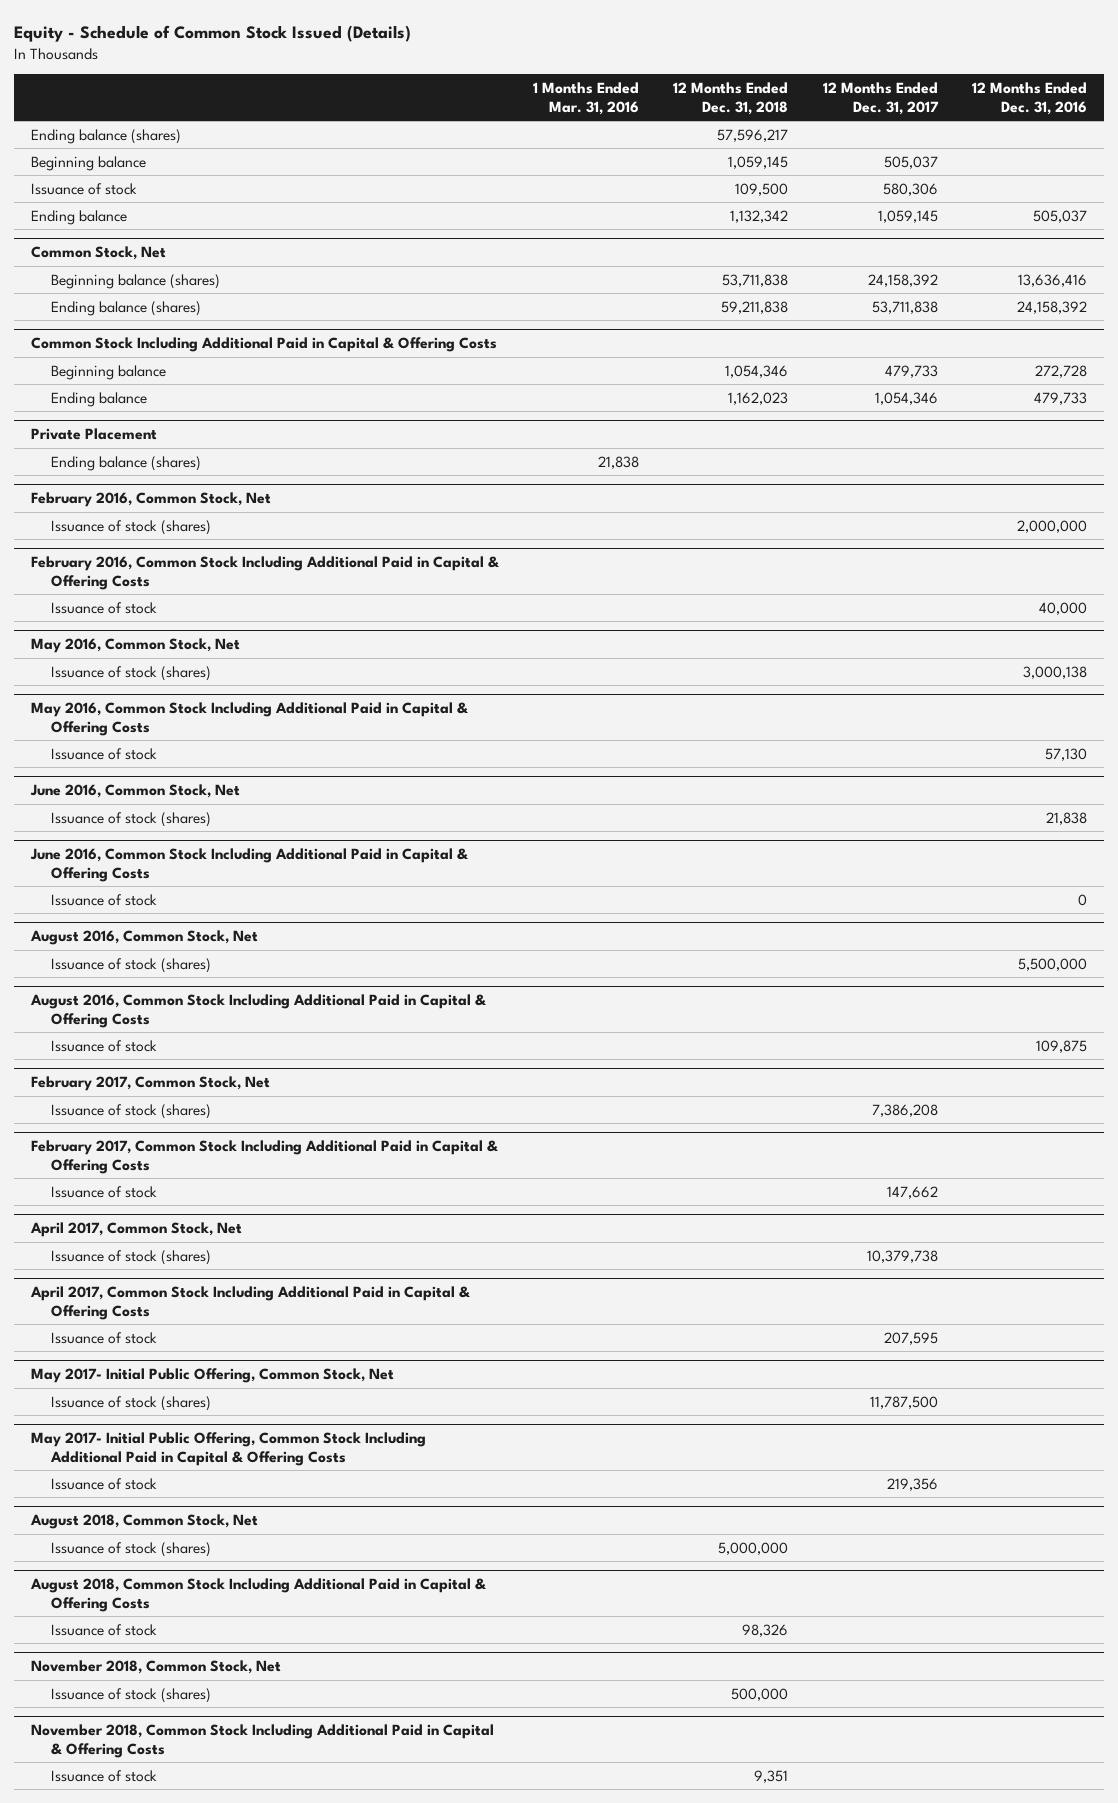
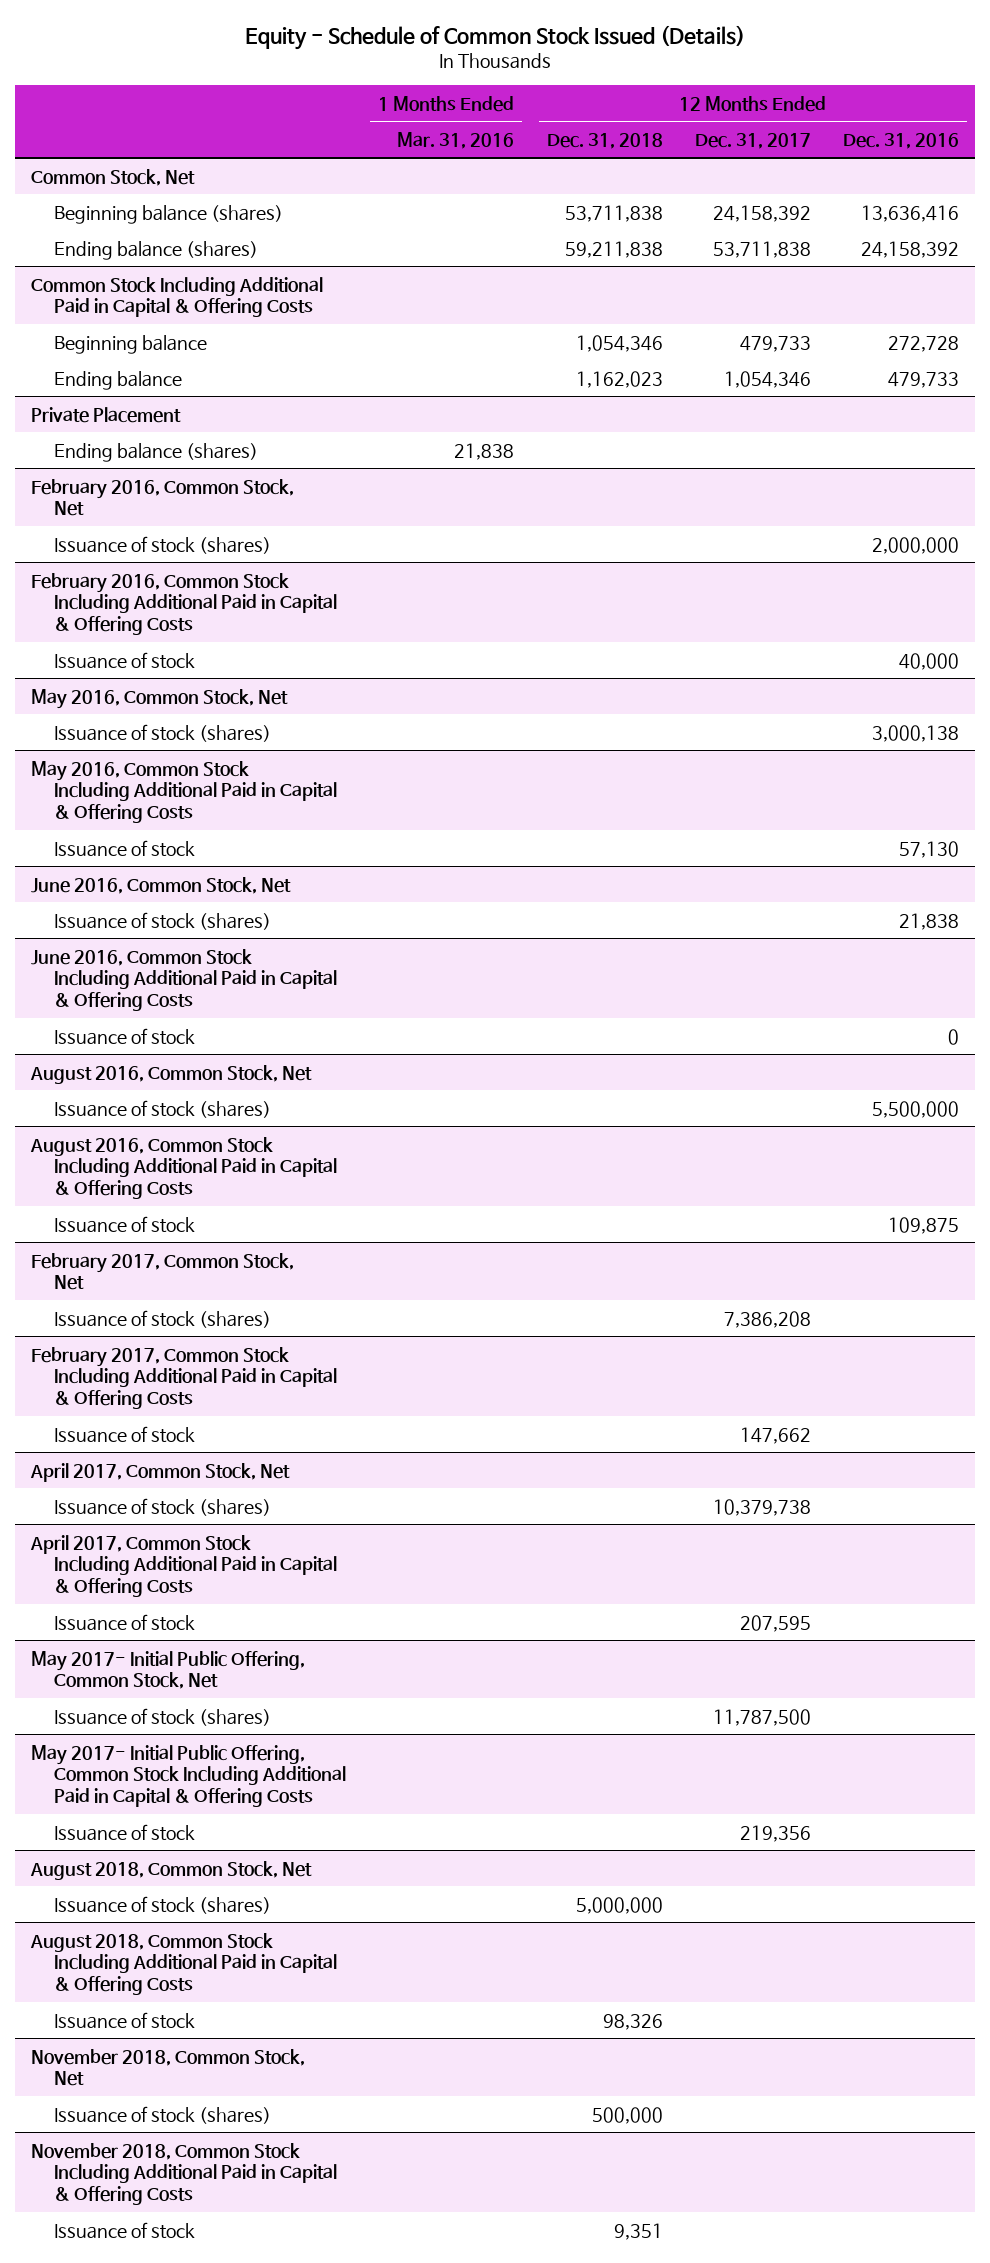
[31,128,182,144] Ending balance (shares) -> none
[31,155,147,171] Beginning balance -> none
[31,182,138,195] Issuance of stock -> none
[31,209,128,225] Ending balance -> none

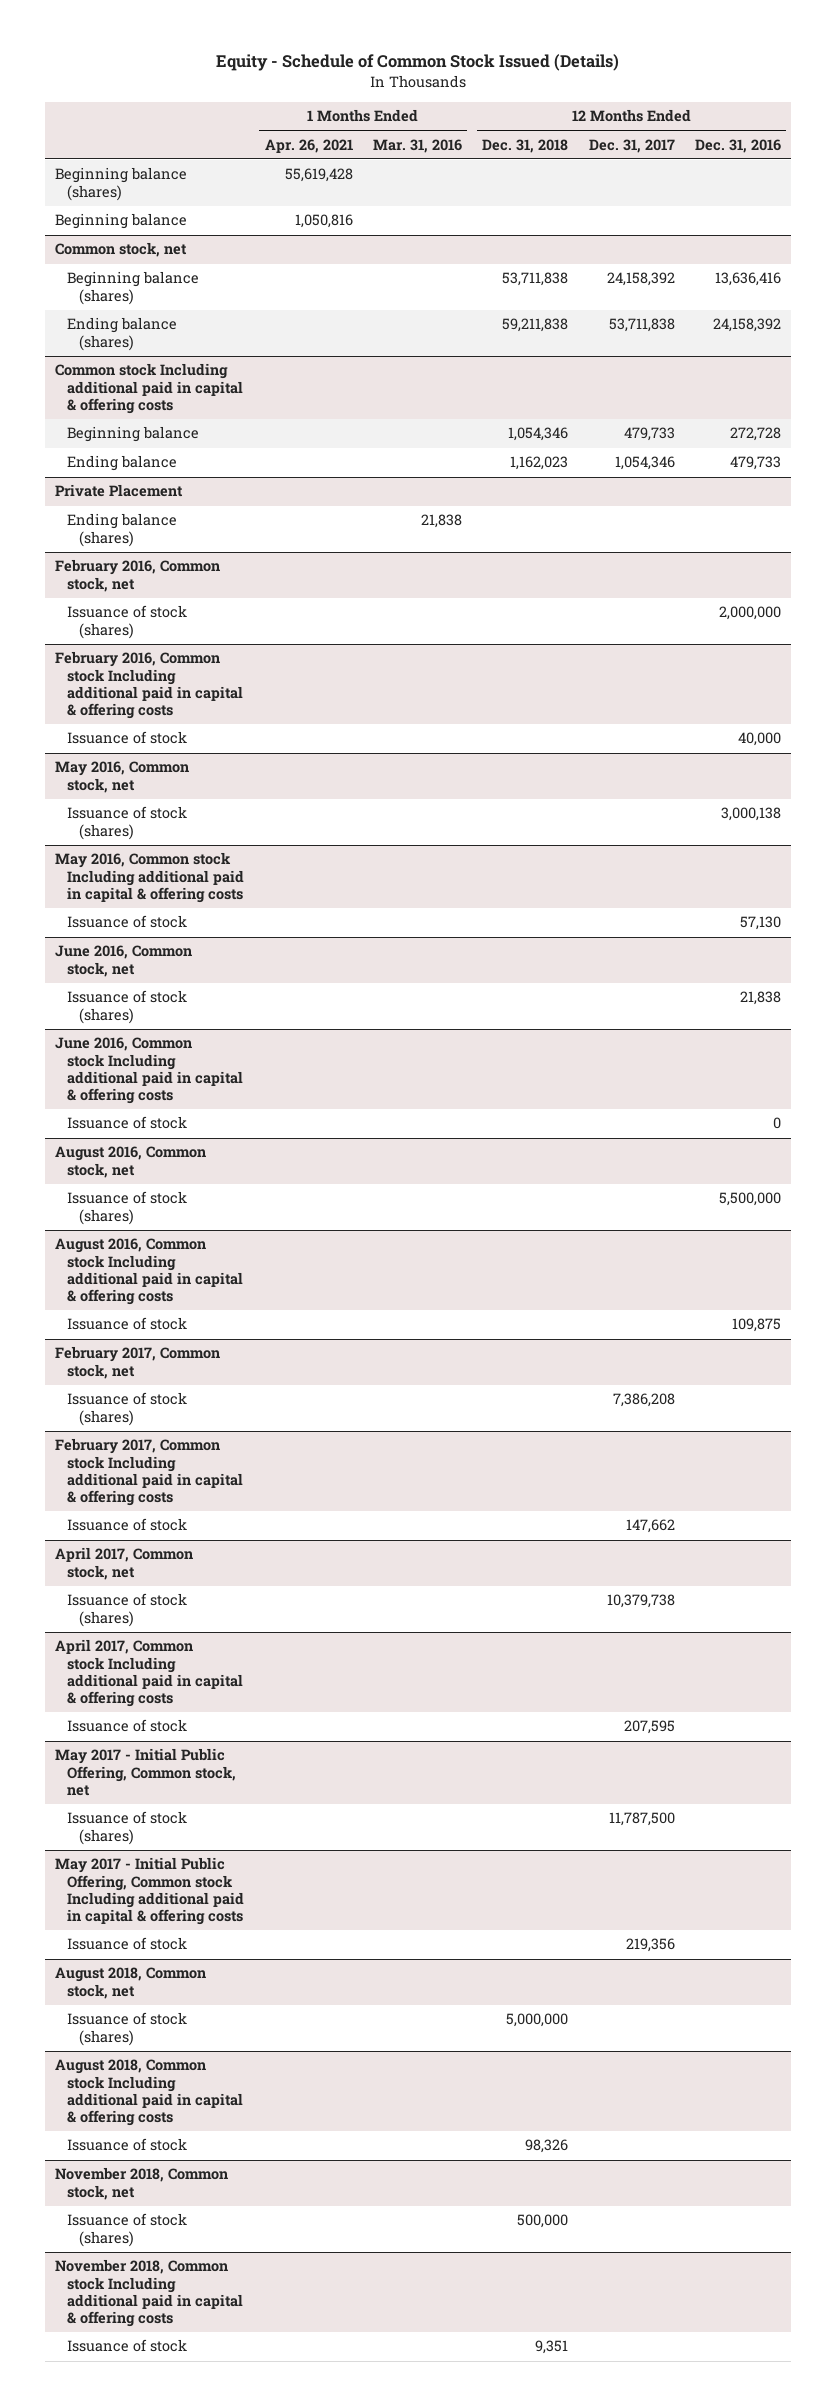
none -> [264,138,353,153] Apr. 26, 2021
none -> [55,167,188,201] Beginning balance (shares)
none -> [55,213,188,230] Beginning balance
[30,168,195,186] Common Stock, Net -> [55,242,188,258] Common stock, net
[30,276,323,318] Common Stock Including Additional Paid in Capital & Offering Costs -> [55,363,244,415] Common stock Including additional paid in capital & offering costs
[30,478,294,517] February 2016, Common Stock, Net -> [55,559,221,592] February 2016, Common stock, net
[30,572,338,636] February 2016, Common Stock Including Additional Paid in Capital & Offering Costs -> [55,651,244,720] February 2016, Common stock Including additional paid in capital & offering costs
[30,688,288,709] May 2016, Common Stock, Net -> [55,761,190,793] May 2016, Common stock, net
[30,760,338,824] May 2016, Common Stock Including Additional Paid in Capital & Offering Costs -> [55,852,245,904] May 2016, Common stock Including additional paid in capital & offering costs
[30,876,291,894] June 2016, Common Stock, Net -> [55,945,193,977] June 2016, Common stock, net
[30,948,338,1012] June 2016, Common Stock Including Additional Paid in Capital & Offering Costs -> [55,1037,244,1105] June 2016, Common stock Including additional paid in capital & offering costs
[29,1064,312,1084] August 2016, Common Stock, Net -> [55,1146,207,1178] August 2016, Common stock, net
[29,1136,338,1200] August 2016, Common Stock Including Additional Paid in Capital & Offering Costs -> [55,1238,244,1306] August 2016, Common stock Including additional paid in capital & offering costs
[30,1252,294,1291] February 2017, Common Stock, Net -> [55,1346,221,1379] February 2017, Common stock, net
[30,1346,338,1410] February 2017, Common Stock Including Additional Paid in Capital & Offering Costs -> [55,1438,244,1507] February 2017, Common stock Including additional paid in capital & offering costs
[29,1462,290,1482] April 2017, Common Stock, Net -> [55,1547,194,1580] April 2017, Common stock, net
[29,1534,338,1598] April 2017, Common Stock Including Additional Paid in Capital & Offering Costs -> [55,1639,244,1708] April 2017, Common stock Including additional paid in capital & offering costs
[30,1650,305,1690] May 2017- Initial Public Offering, Common Stock, Net -> [55,1748,237,1797] May 2017 - Initial Public Offering, Common stock, net
[30,1744,347,1808] May 2017- Initial Public Offering, Common Stock Including Additional Paid in Capital & Offering Costs -> [55,1857,245,1926] May 2017 - Initial Public Offering, Common stock Including additional paid in capital & offering costs
[29,1860,312,1880] August 2018, Common Stock, Net -> [55,1967,207,1999] August 2018, Common stock, net
[29,1932,338,1996] August 2018, Common Stock Including Additional Paid in Capital & Offering Costs -> [55,2059,244,2127] August 2018, Common stock Including additional paid in capital & offering costs
[30,2048,305,2087] November 2018, Common Stock, Net -> [55,2167,229,2200] November 2018, Common stock, net
[30,2142,338,2206] November 2018, Common Stock Including Additional Paid in Capital & Offering Costs -> [55,2259,244,2328] November 2018, Common stock Including additional paid in capital & offering costs

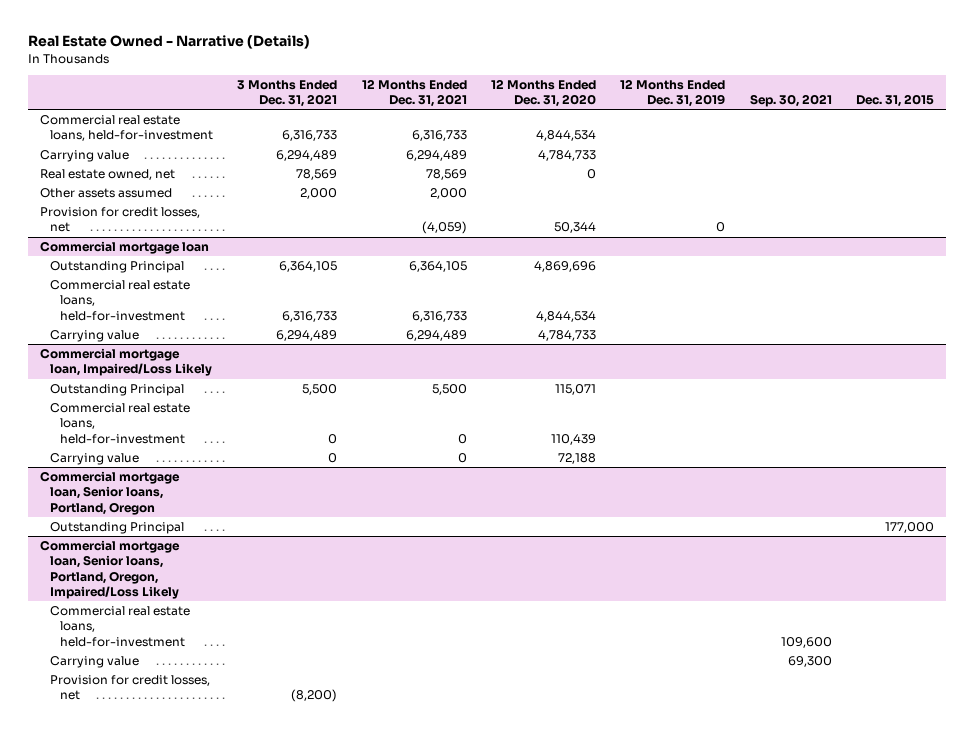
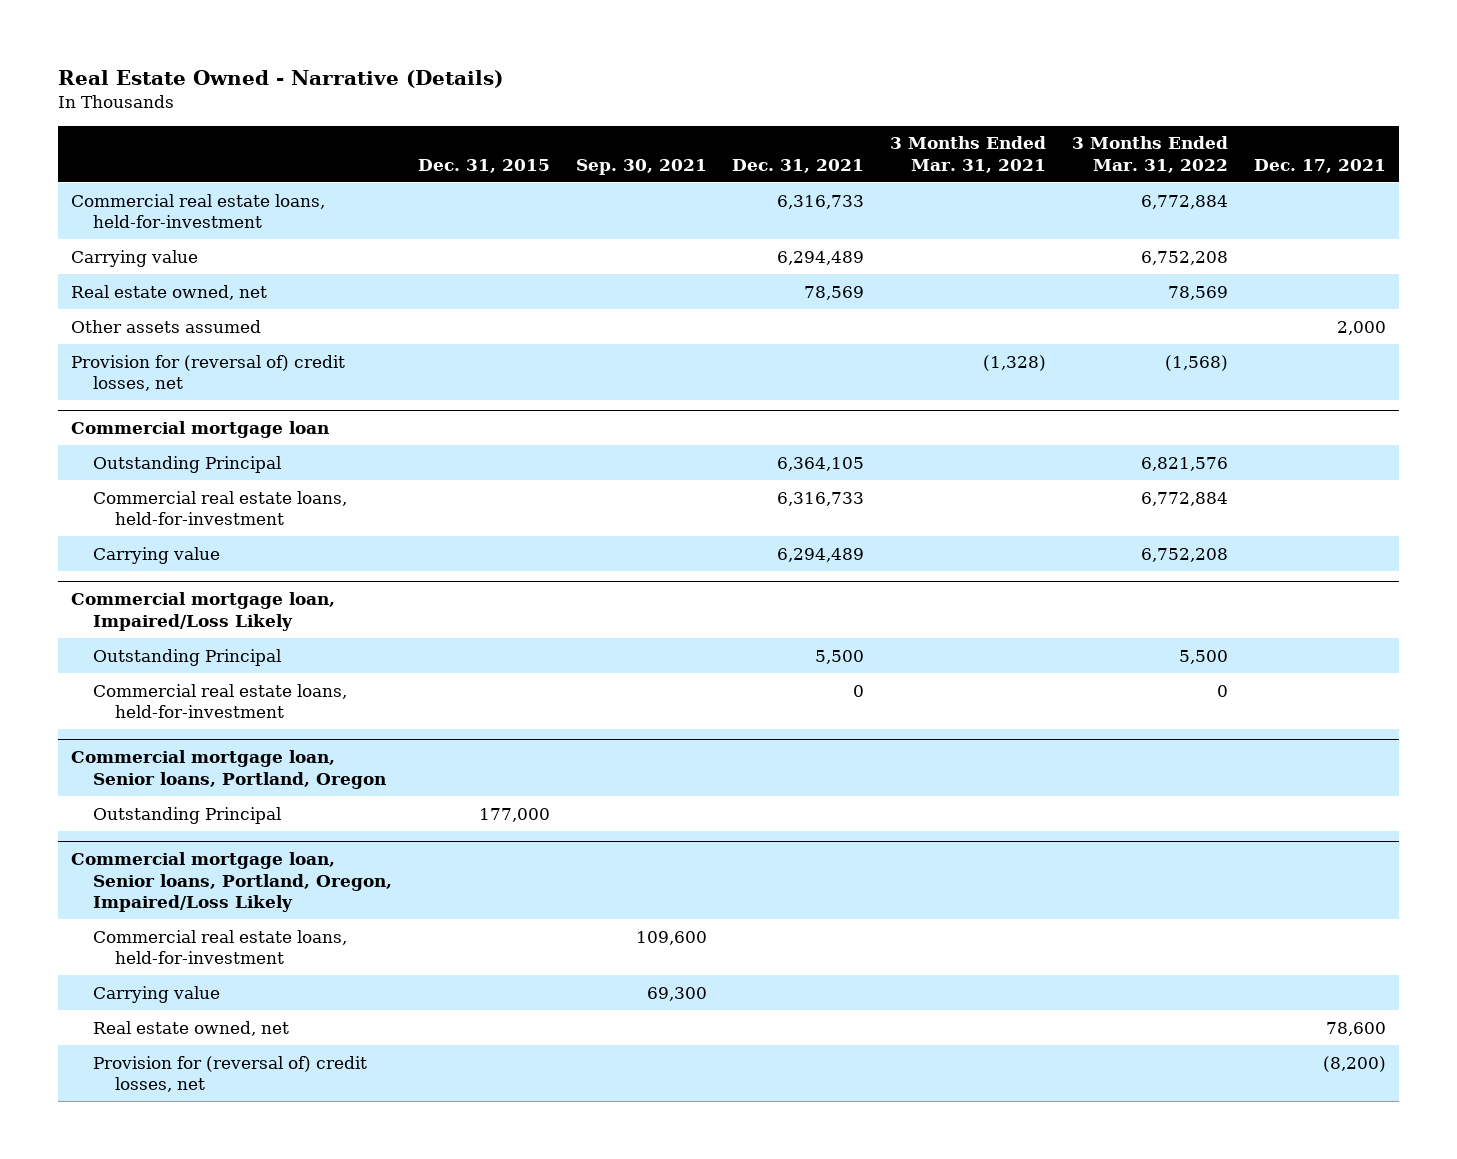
[237,79,338,108] 3 Months Ended Dec. 31, 2021 -> none
[361,78,467,108] 12 Months Ended Dec. 31, 2021 -> none
[490,78,596,108] 12 Months Ended Dec. 31, 2020 -> none
[620,78,726,108] 12 Months Ended Dec. 31, 2019 -> none
none -> [732,158,865,173] Dec. 31, 2021
none -> [890,136,1047,173] 3 Months Ended Mar. 31, 2021
none -> [1071,136,1228,173] 3 Months Ended Mar. 31, 2022
none -> [1253,158,1386,173] Dec. 17, 2021
[39,206,200,233] Provision for credit losses, net -> [71,354,346,392] Provision for (reversal of) credit losses, net
[50,452,140,465] Carrying value -> none
none -> [93,1020,290,1036] Real estate owned, net
[50,674,211,701] Provision for credit losses, net -> [93,1055,368,1093] Provision for (reversal of) credit losses, net

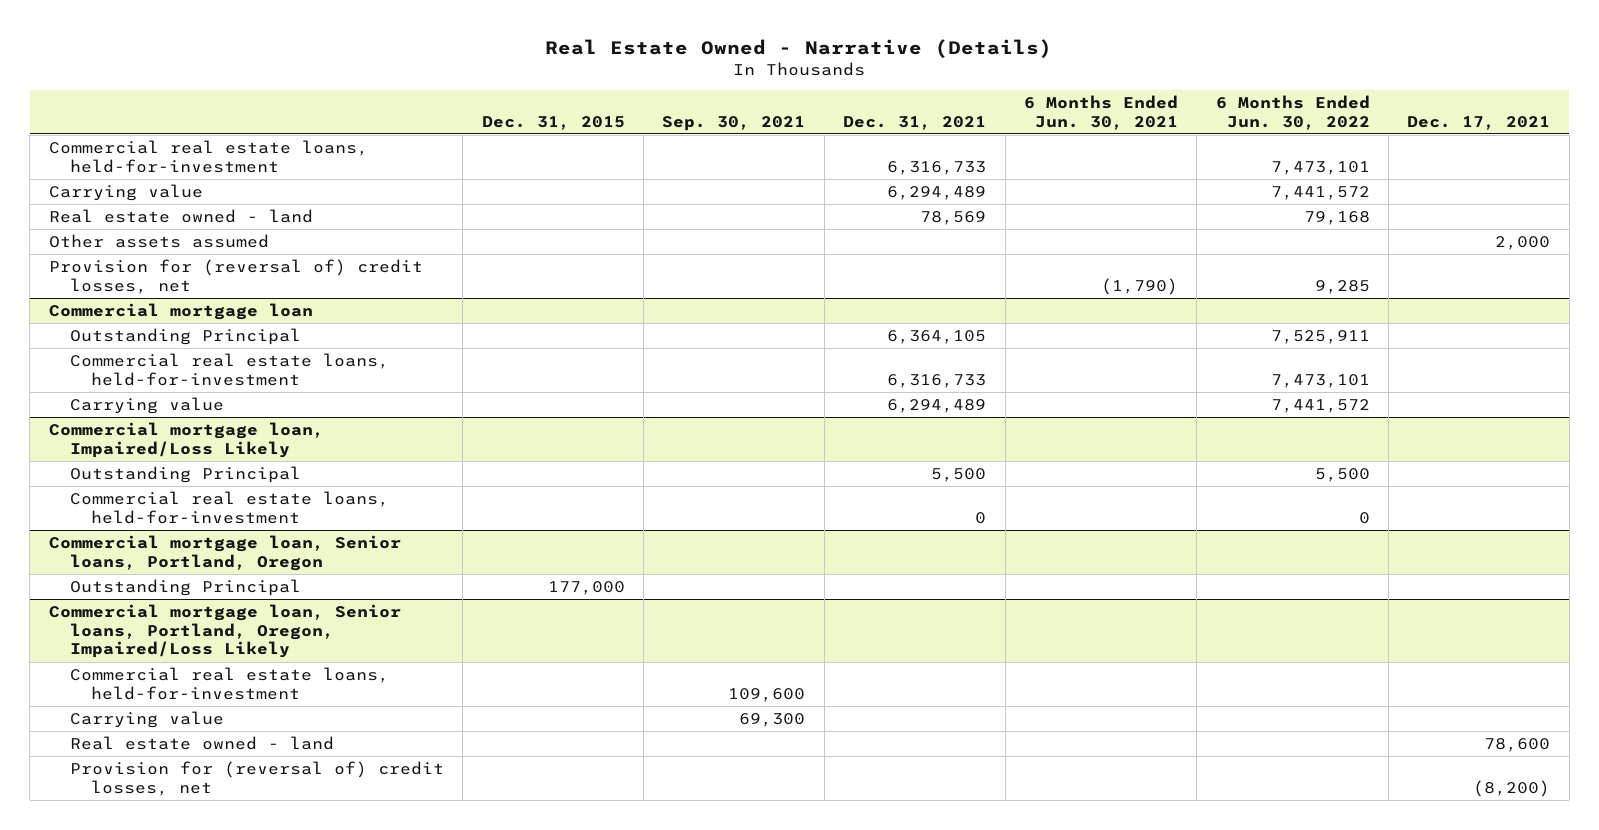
[890,136,1047,173] 3 Months Ended Mar. 31, 2021 -> none
[1071,136,1228,173] 3 Months Ended Mar. 31, 2022 -> none
none -> [1023,95,1178,130] 6 Months Ended Jun. 30, 2021
none -> [1215,95,1370,130] 6 Months Ended Jun. 30, 2022
[71,284,268,300] Real estate owned, net -> [48,208,313,223] Real estate owned - land
[93,1020,290,1036] Real estate owned, net -> [70,735,335,750] Real estate owned - land

